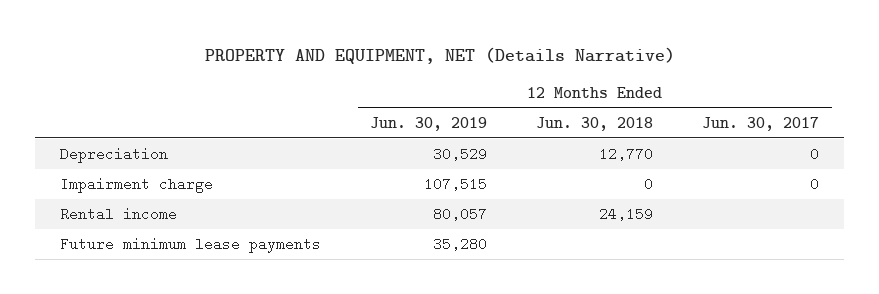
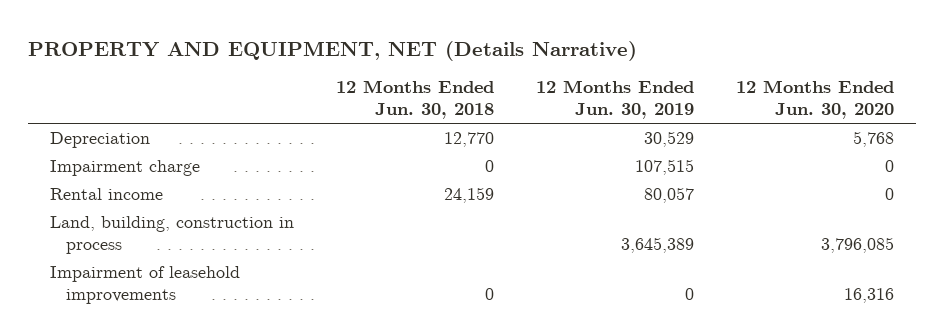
[702,117,820,132] Jun. 30, 2017 -> none
none -> [736,79,895,120] 12 Months Ended Jun. 30, 2020
[59,237,321,254] Future minimum lease payments -> none
none -> [49,215,294,255] Land, building, construction in process
none -> [49,265,240,305] Impairment of leasehold improvements

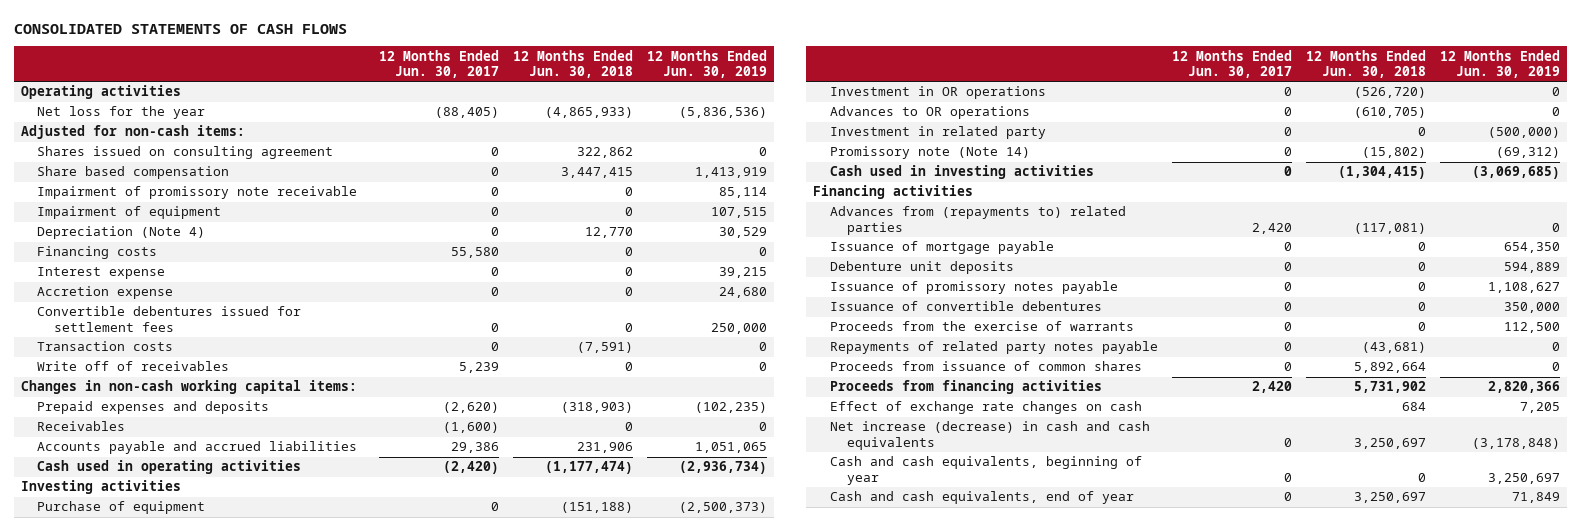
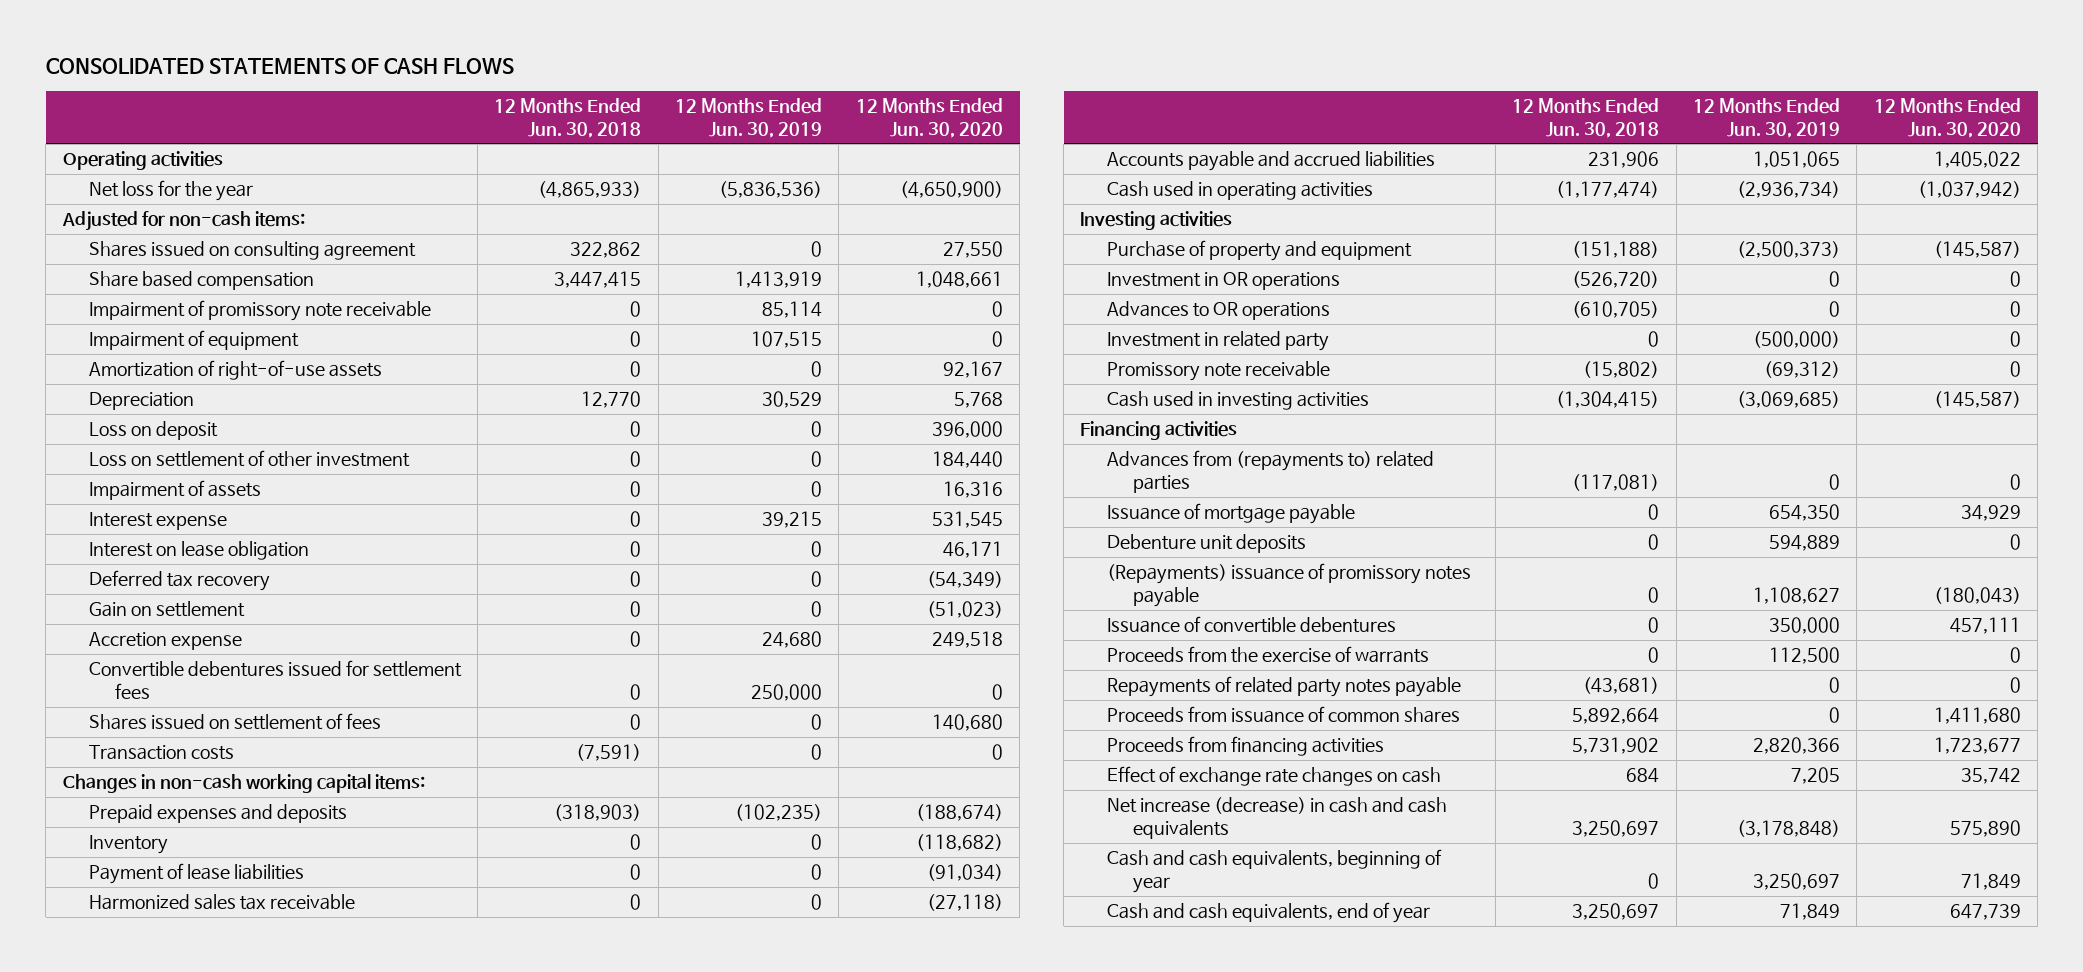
[379,49,500,78] 12 Months Ended Jun. 30, 2017 -> none
none -> [855,98,1003,138] 12 Months Ended Jun. 30, 2020
[37,246,158,260] Financing costs -> none
none -> [88,360,382,381] Amortization of right-of-use assets
[37,226,206,240] Depreciation (Note 4) -> [88,392,194,411] Depreciation
none -> [88,421,218,441] Loss on deposit
none -> [88,450,410,468] Loss on settlement of other investment
none -> [88,480,261,501] Impairment of assets
none -> [88,541,309,561] Interest on lease obligation
none -> [88,570,270,592] Deferred tax recovery
none -> [88,601,245,618] Gain on settlement
none -> [88,713,381,731] Shares issued on settlement of fees
[37,361,230,372] Write off of receivables -> none
[37,421,126,432] Receivables -> none
none -> [88,835,168,855] Inventory
none -> [88,863,304,885] Payment of lease liabilities
none -> [88,894,355,911] Harmonized sales tax receivable
[37,501,206,515] Purchase of equipment -> [1106,240,1412,262] Purchase of property and equipment
[830,146,1031,160] Promissory note (Note 14) -> [1106,361,1330,382] Promissory note receivable
[830,281,1119,295] Issuance of promissory notes payable -> [1106,563,1471,607] (Repayments) issuance of promissory notes payable

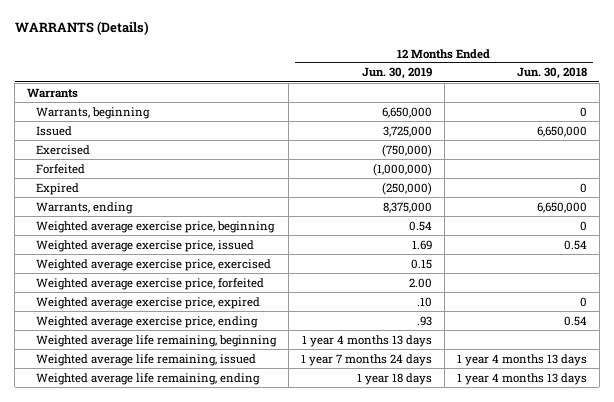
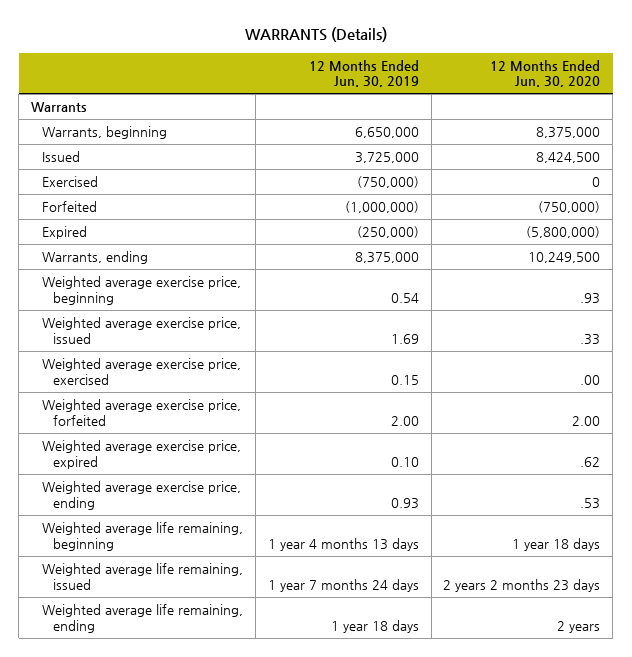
[516,67,587,80] Jun. 30, 2018 -> none
none -> [490,59,601,88] 12 Months Ended Jun. 30, 2020
[417,296,433,307] .10 -> [390,456,419,467] 0.10
[417,315,433,326] .93 -> [390,497,419,509] 0.93

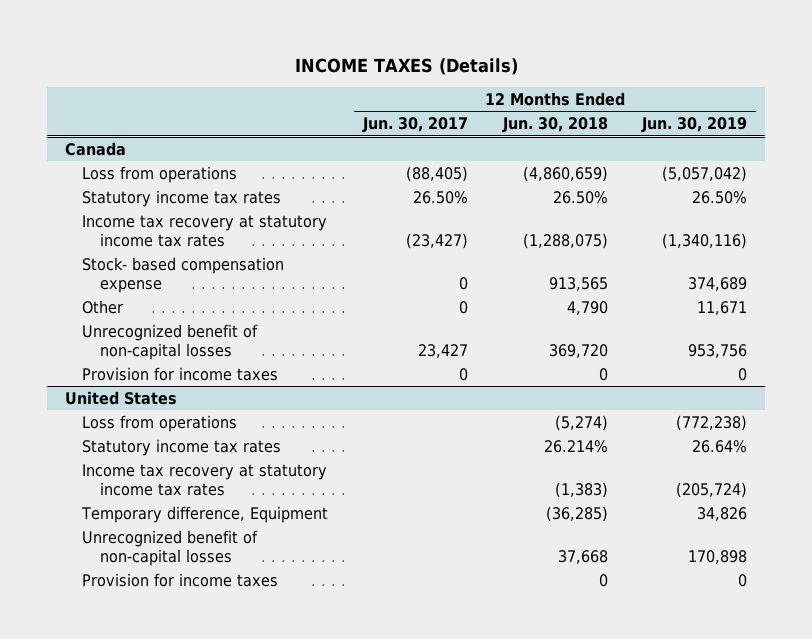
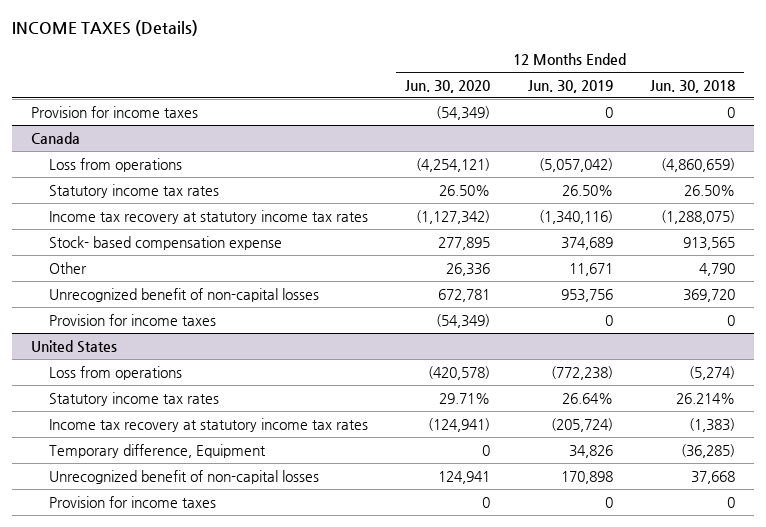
[362,117,469,134] Jun. 30, 2017 -> none
none -> [405,79,491,93] Jun. 30, 2020
none -> [30,105,198,118] Provision for income taxes

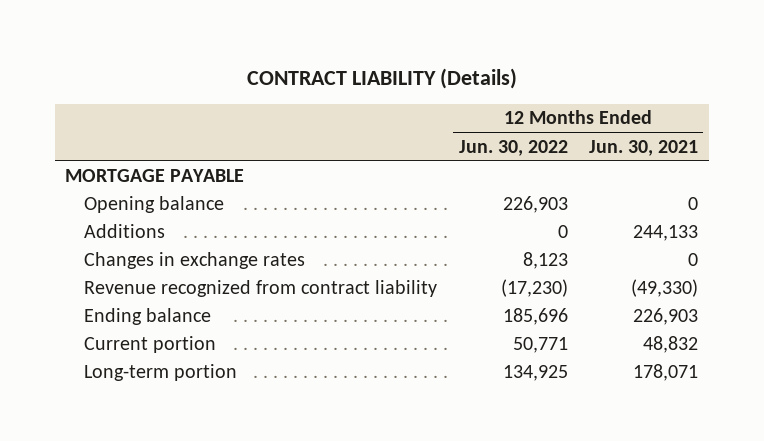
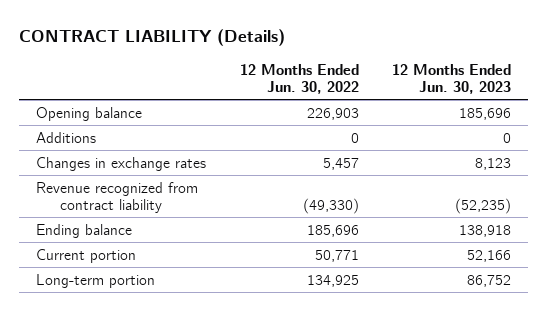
[589,139,699,156] Jun. 30, 2021 -> none
none -> [392,63,512,95] 12 Months Ended Jun. 30, 2023
[65,169,245,183] MORTGAGE PAYABLE -> none
[522,252,568,270] 8,123 -> [322,157,359,170] 5,457
[500,279,568,298] (17,230) -> [302,198,359,215] (49,330)

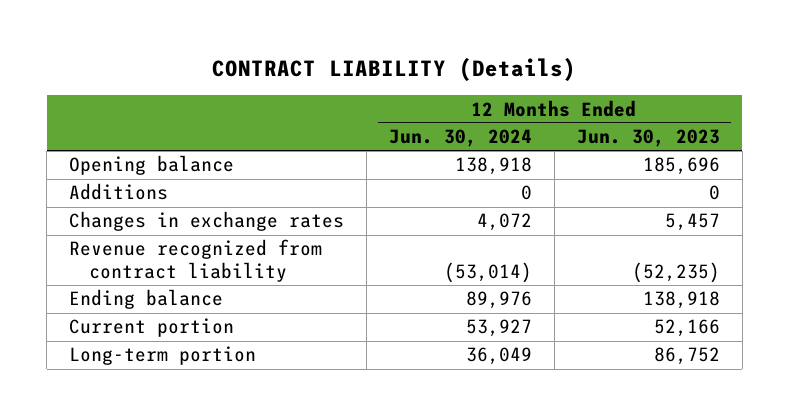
[239,63,359,95] 12 Months Ended Jun. 30, 2022 -> none
none -> [388,129,532,148] Jun. 30, 2024
[475,157,512,170] 8,123 -> [664,213,720,232] 5,457

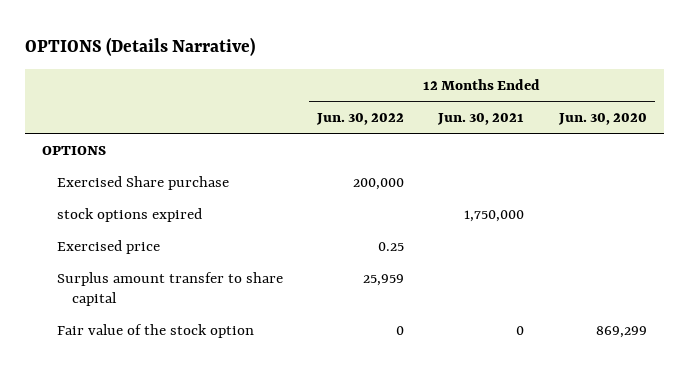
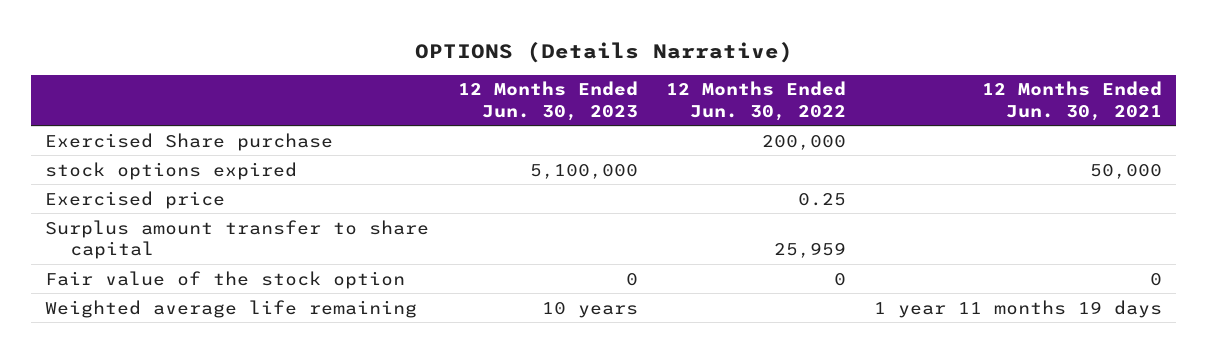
[557,113,647,126] Jun. 30, 2020 -> none
none -> [457,81,638,121] 12 Months Ended Jun. 30, 2023
[42,145,107,155] OPTIONS -> none
[464,209,525,222] 1,750,000 -> [1090,163,1163,179] 50,000
none -> [45,299,418,318] Weighted average life remaining

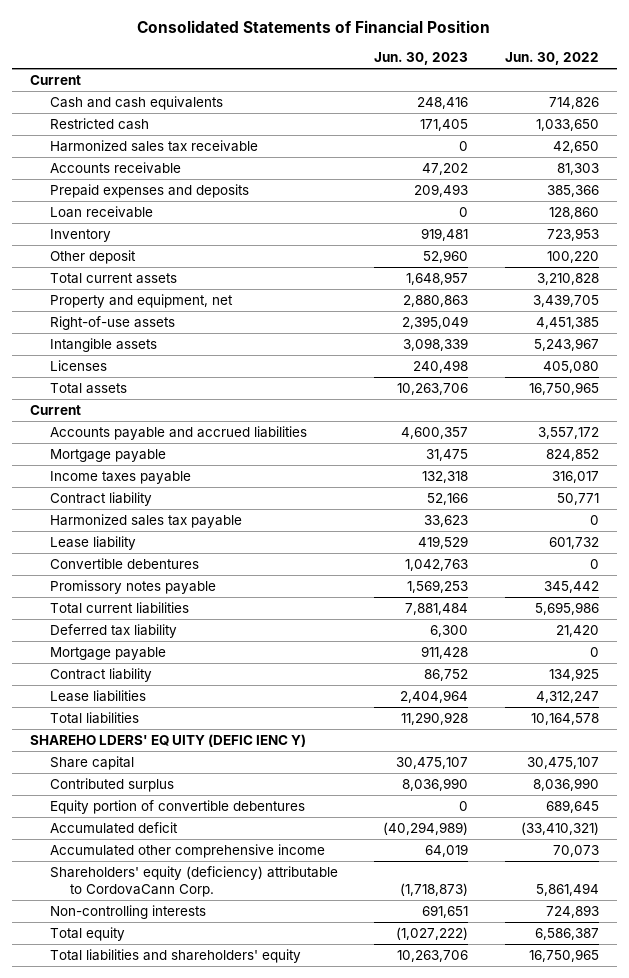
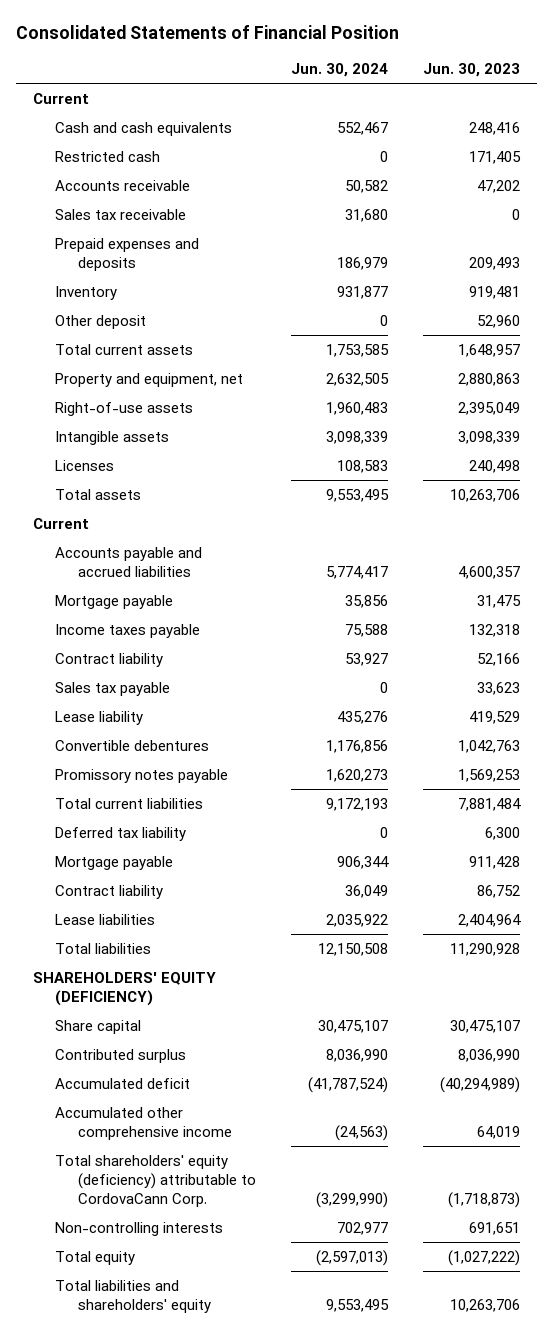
[504,52,599,66] Jun. 30, 2022 -> none
none -> [290,62,388,77] Jun. 30, 2024
[50,139,259,152] Harmonized sales tax receivable -> none
none -> [55,208,187,220] Sales tax receivable
[50,205,154,218] Loan receivable -> none
[50,513,243,528] Harmonized sales tax payable -> [55,681,171,696] Sales tax payable
[30,733,307,747] SHAREHO LDERS' EQ UITY (DEFIC IENC Y) -> [33,971,217,1006] SHAREHOLDERS' EQUITY (DEFICIENCY)
[50,799,306,814] Equity portion of convertible debentures -> none
[50,865,339,897] Shareholders' equity (deficiency) attributable to CordovaCann Corp. -> [55,1154,256,1207] Total shareholders' equity (deficiency) attributable to CordovaCann Corp.

